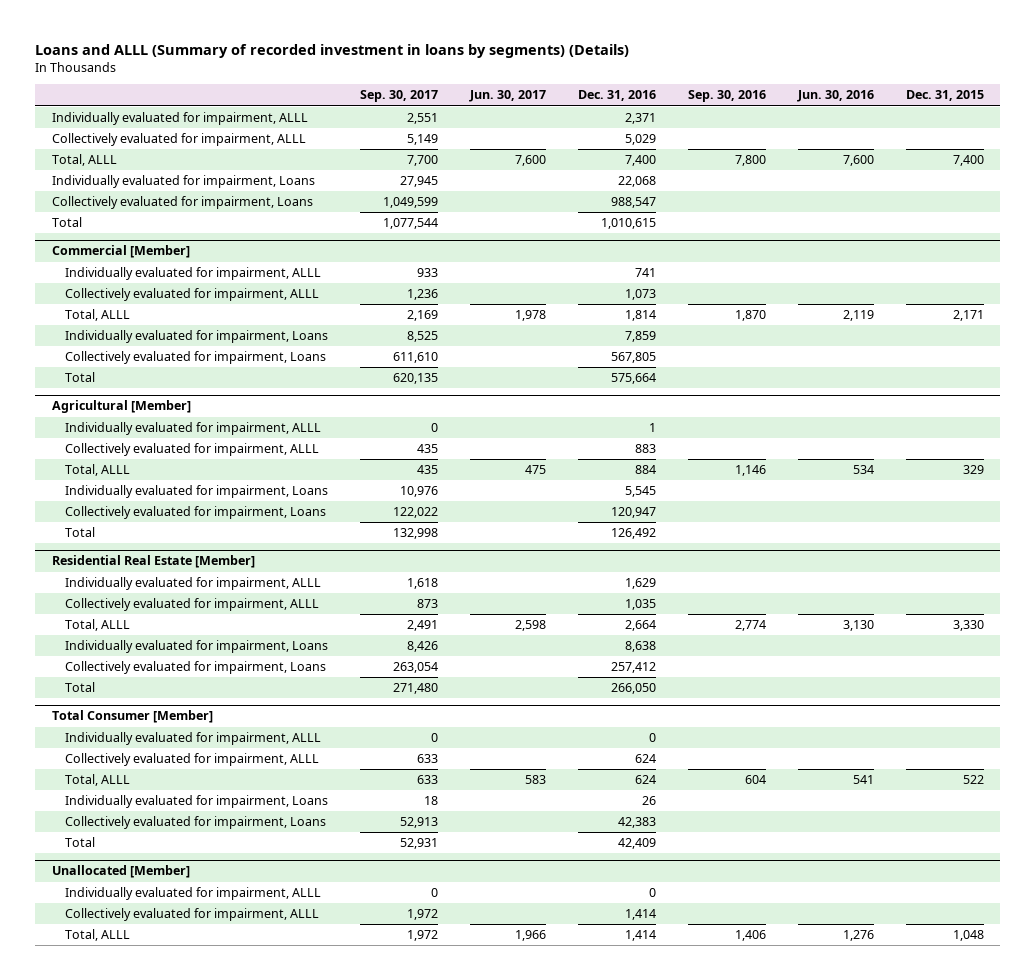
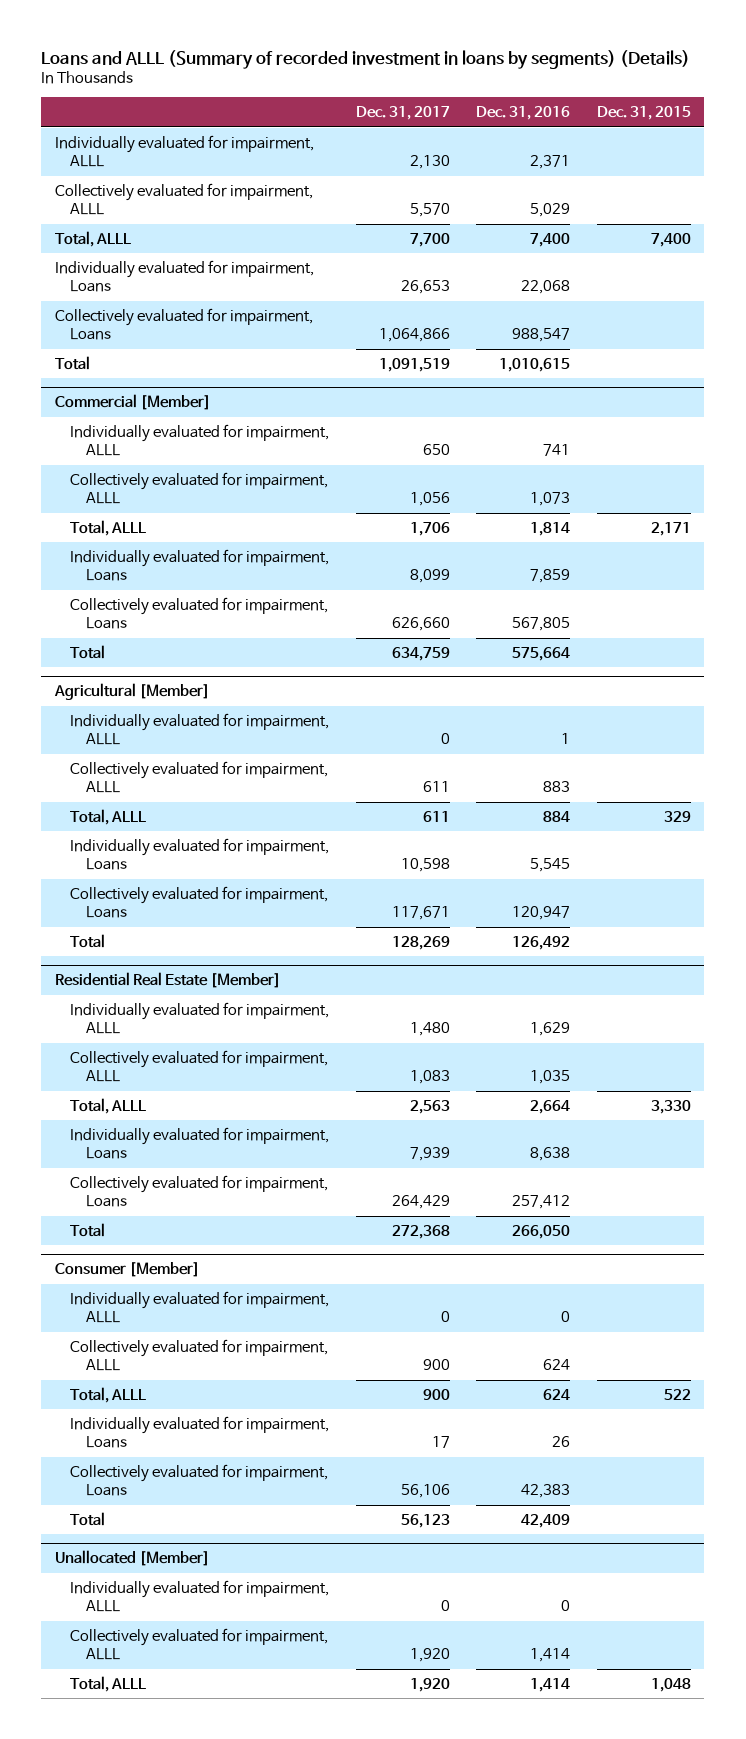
[360,90,439,103] Sep. 30, 2017 -> none
[469,90,547,103] Jun. 30, 2017 -> none
[688,90,767,103] Sep. 30, 2016 -> none
[797,90,875,103] Jun. 30, 2016 -> none
none -> [355,106,450,121] Dec. 31, 2017
[51,710,213,724] Total Consumer [Member] -> [54,1262,200,1278] Consumer [Member]

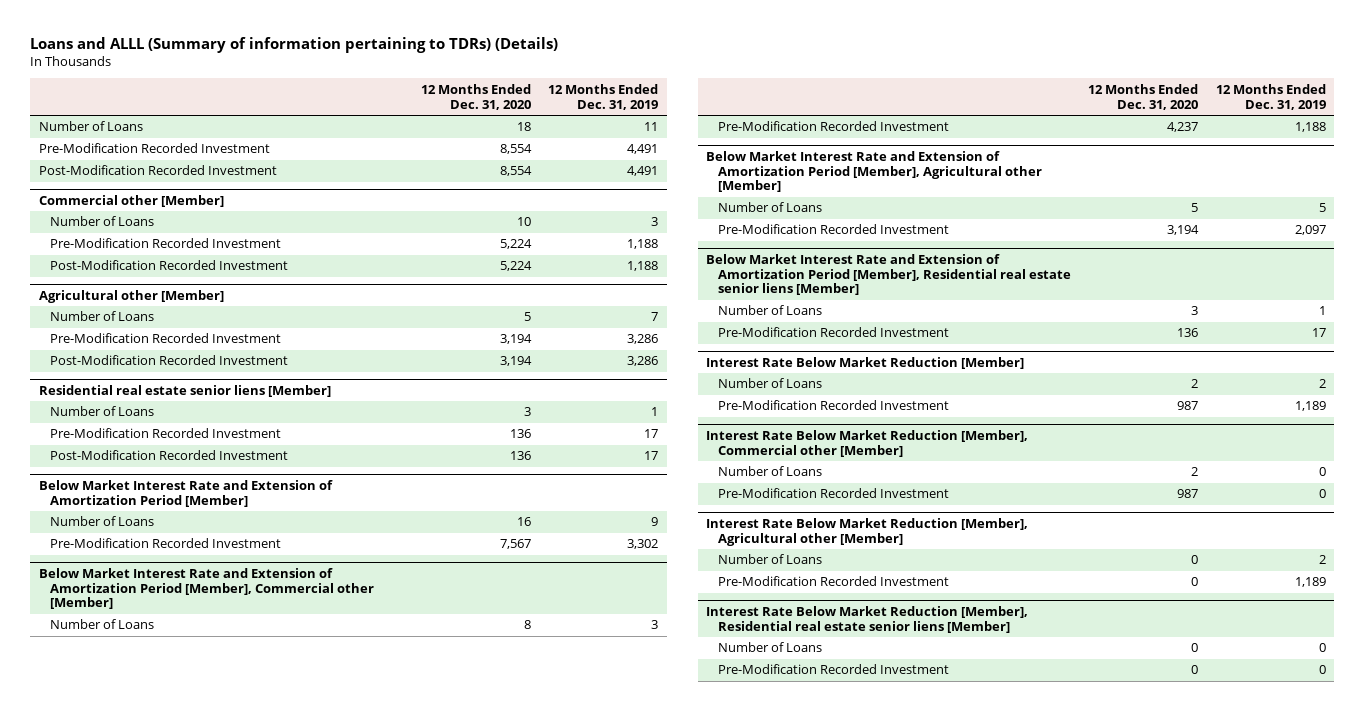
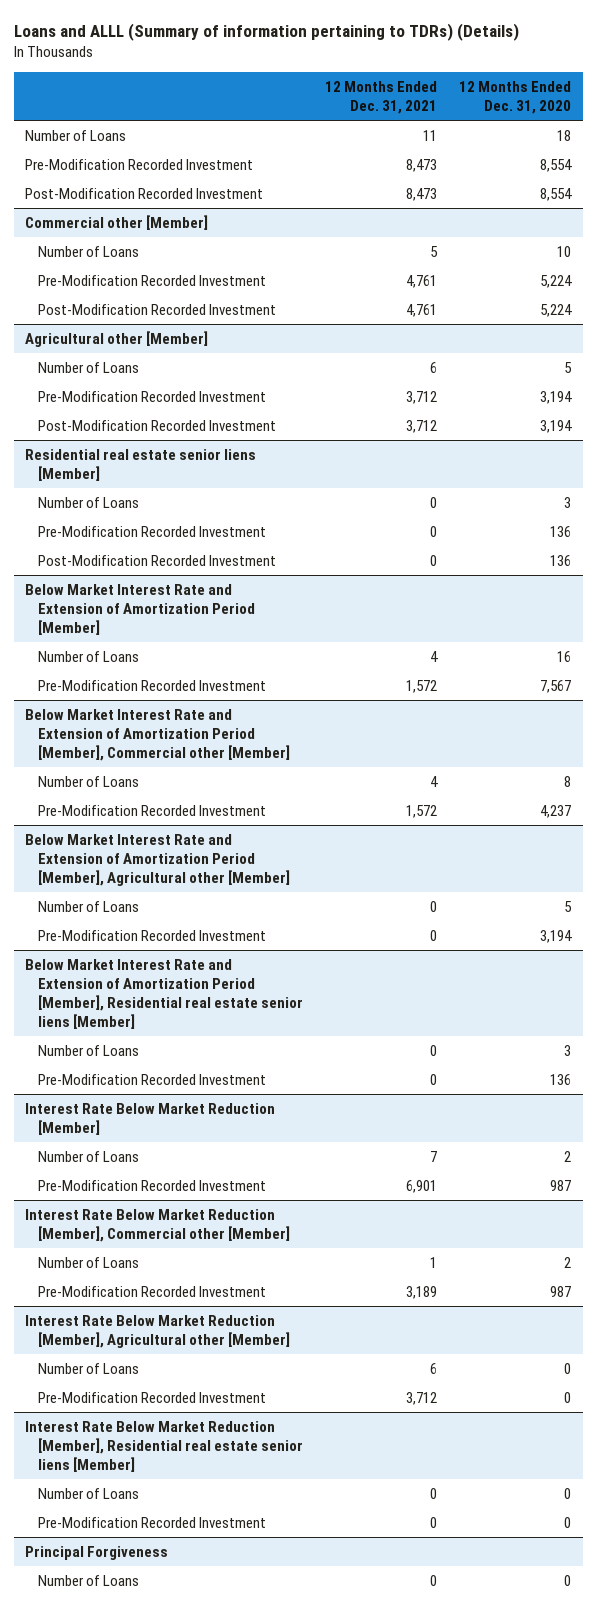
[547,83,658,110] 12 Months Ended Dec. 31, 2019 -> none
none -> [324,80,437,114] 12 Months Ended Dec. 31, 2021
none -> [25,1545,169,1560] Principal Forgiveness
none -> [37,1574,139,1586] Number of Loans

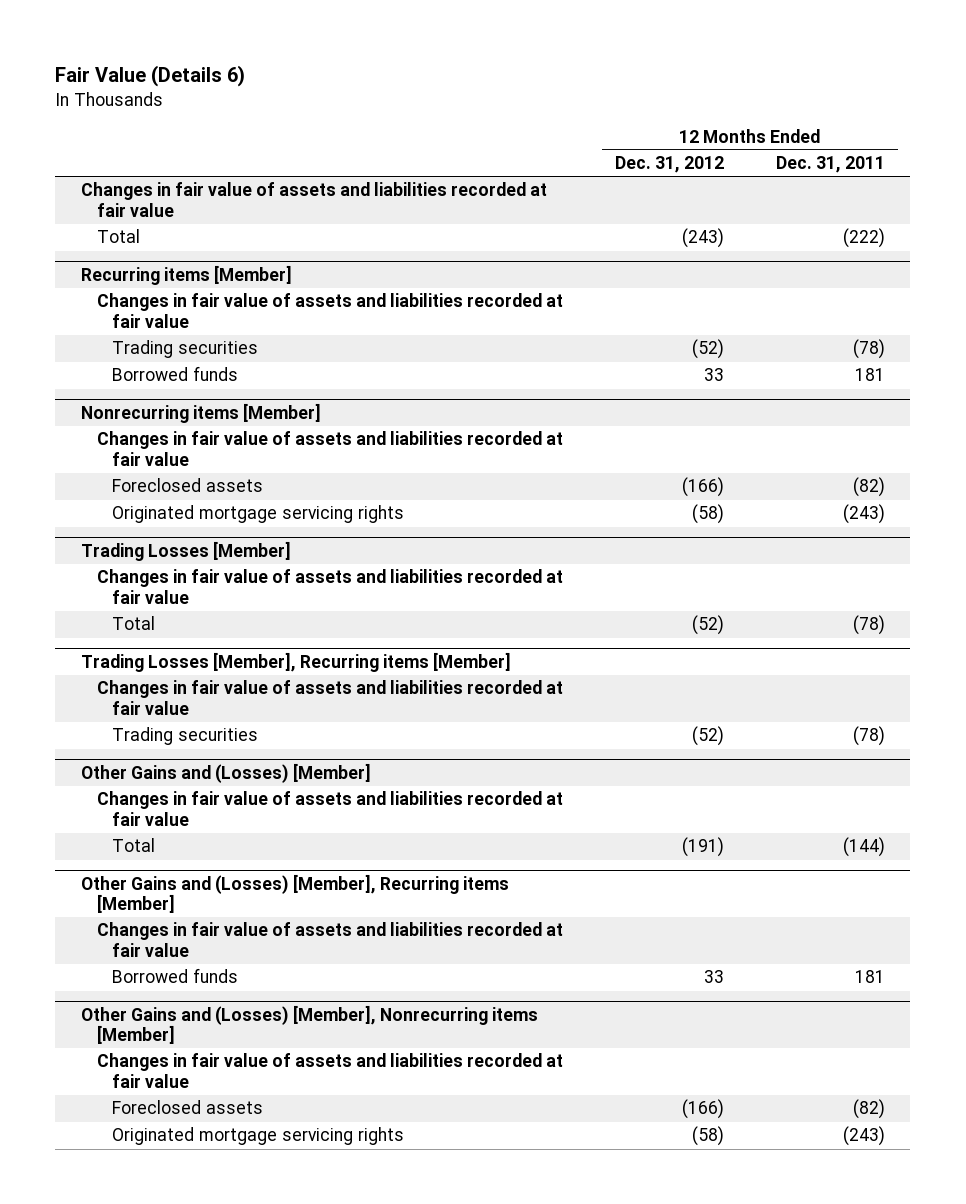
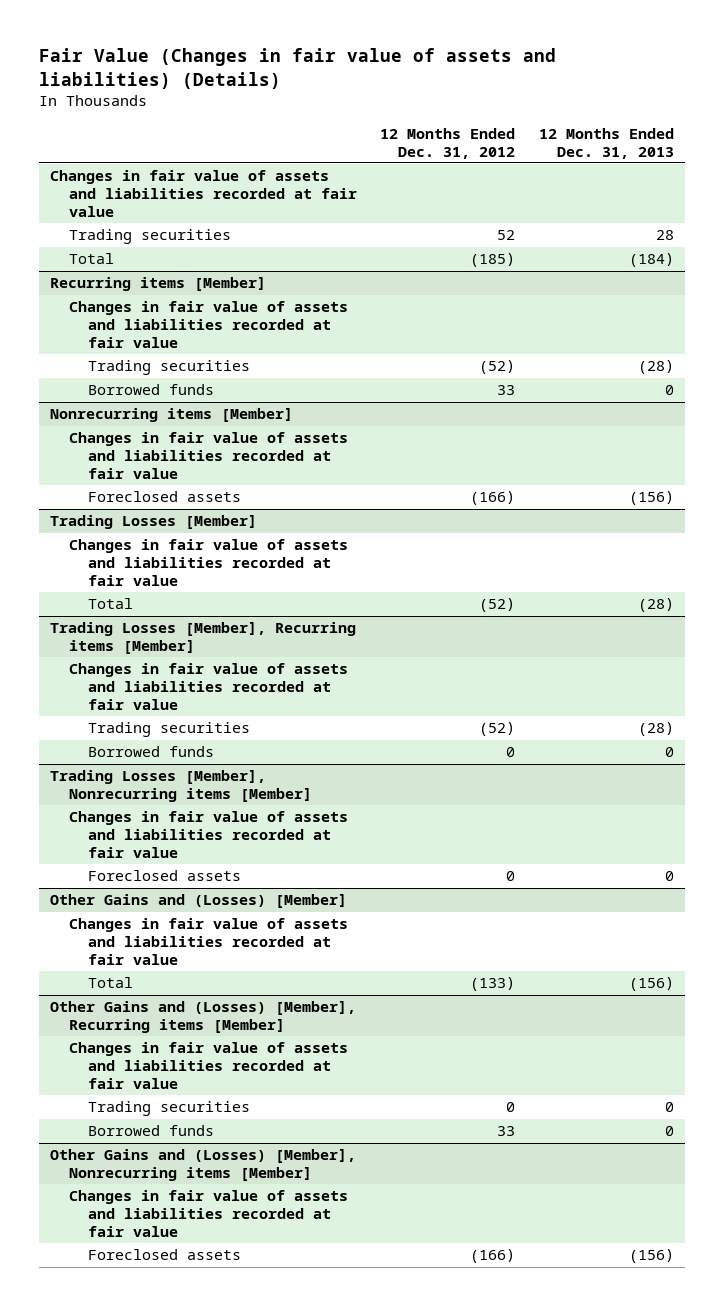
[55,65,246,88] Fair Value (Details 6) -> [38,48,556,89] Fair Value (Changes in fair value of assets and liabilities) (Details)
[775,156,885,174] Dec. 31, 2011 -> none
none -> [538,127,674,159] 12 Months Ended Dec. 31, 2013
none -> [68,229,231,245] Trading securities
[681,228,724,249] (243) -> [470,253,516,268] (185)
[112,505,405,524] Originated mortgage servicing rights -> none
none -> [87,746,214,758] Borrowed funds
none -> [50,770,312,803] Trading Losses [Member], Nonrecurring items [Member]
none -> [68,811,348,858] Changes in fair value of assets and liabilities recorded at fair value
none -> [87,870,241,882] Foreclosed assets
[681,837,724,858] (191) -> [470,977,516,992] (133)
none -> [87,1101,250,1117] Trading securities
[112,1127,405,1146] Originated mortgage servicing rights -> none

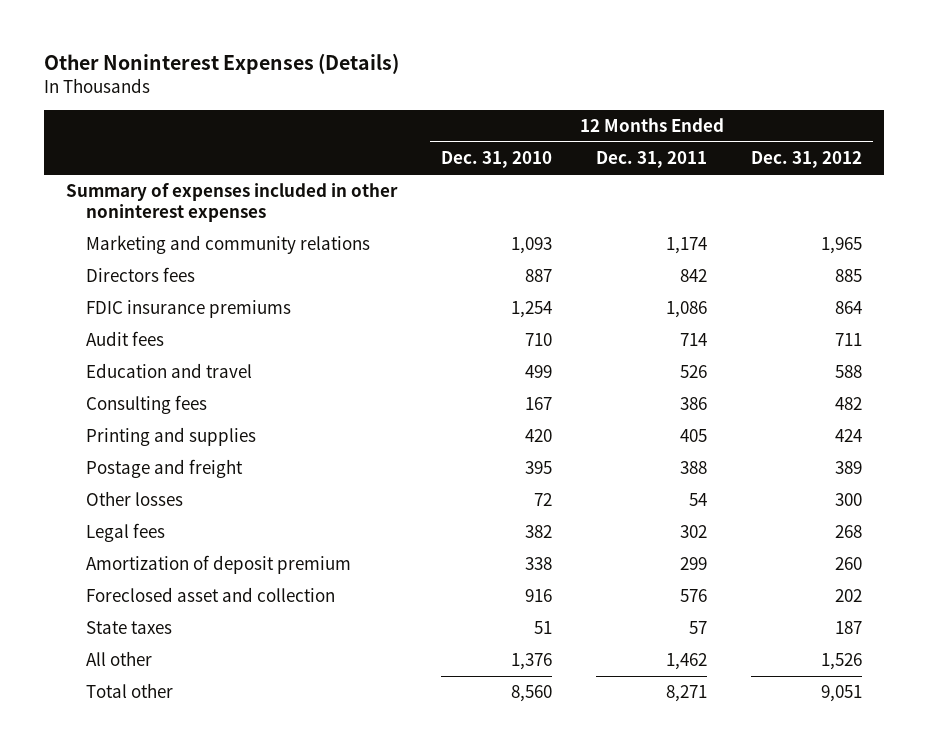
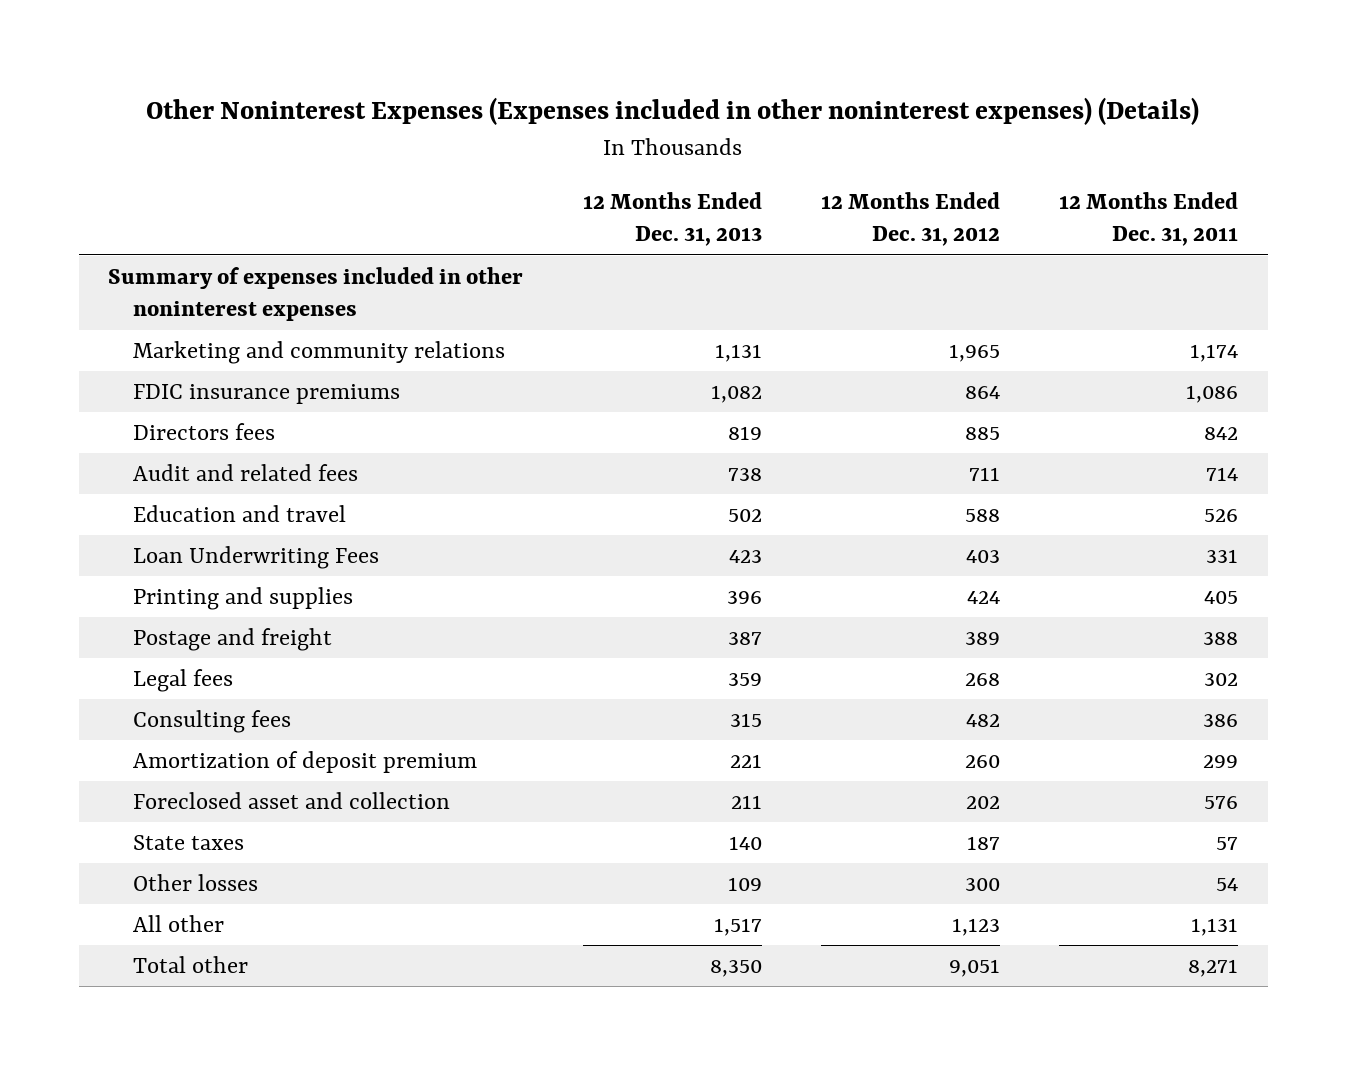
[44,53,400,75] Other Noninterest Expenses (Details) -> [146,97,1200,126] Other Noninterest Expenses (Expenses included in other noninterest expenses) (Details)
[441,151,553,169] Dec. 31, 2010 -> none
none -> [582,192,762,247] 12 Months Ended Dec. 31, 2013
[86,267,196,283] Directors fees -> [133,423,276,441] Directors fees
[86,331,165,347] Audit fees -> [133,464,359,482] Audit and related fees
none -> [133,546,380,570] Loan Underwriting Fees
[86,395,208,415] Consulting fees -> [133,710,292,734] Consulting fees
[86,491,184,507] Other losses -> [133,874,259,892] Other losses
[666,653,708,671] 1,462 -> [1191,918,1239,937] 1,131
[821,653,863,671] 1,526 -> [952,918,1001,937] 1,123

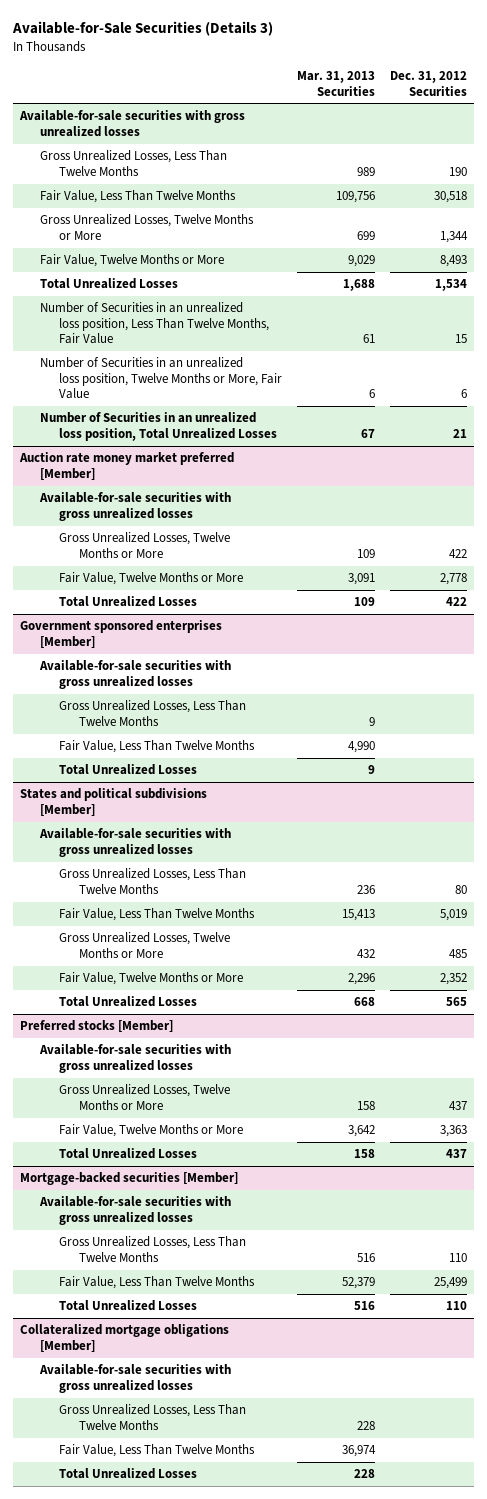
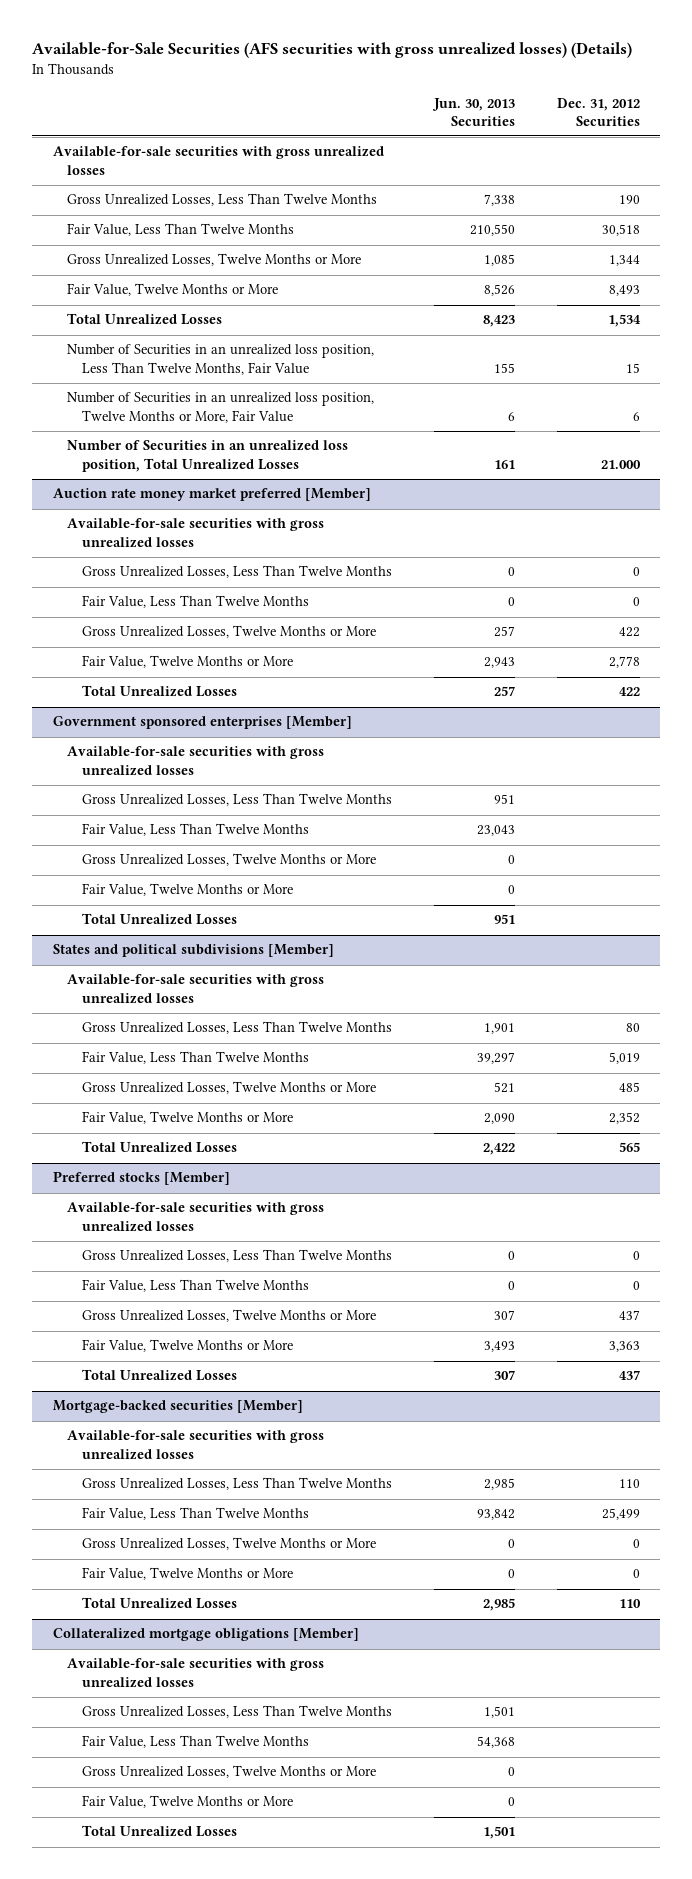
[11,21,273,37] Available-for-Sale Securities (Details 3) -> [31,42,632,59] Available-for-Sale Securities (AFS securities with gross unrealized losses) (Details)
[297,71,376,96] Mar. 31, 2013 Securities -> none
none -> [431,97,515,126] Jun. 30, 2013 Securities
[452,428,467,438] 21 -> [600,459,641,469] 21.000
none -> [82,565,393,579] Gross Unrealized Losses, Less Than Twelve Months
none -> [82,595,310,609] Fair Value, Less Than Twelve Months
none -> [82,853,377,867] Gross Unrealized Losses, Twelve Months or More
none -> [82,883,294,897] Fair Value, Twelve Months or More
none -> [82,1249,393,1263] Gross Unrealized Losses, Less Than Twelve Months
none -> [82,1279,310,1293] Fair Value, Less Than Twelve Months
none -> [82,1537,377,1551] Gross Unrealized Losses, Twelve Months or More
none -> [82,1567,294,1581] Fair Value, Twelve Months or More
none -> [82,1765,377,1779] Gross Unrealized Losses, Twelve Months or More
none -> [82,1795,294,1809] Fair Value, Twelve Months or More

